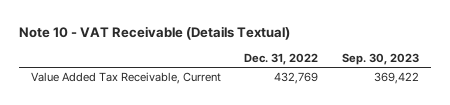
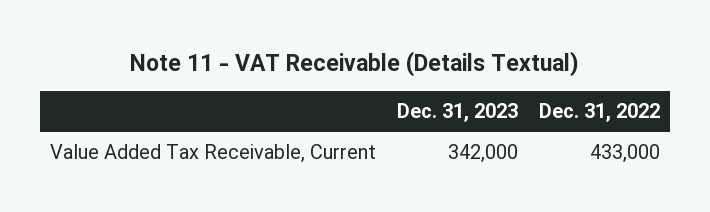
[19,26,291,41] Note 10 - VAT Receivable (Details Textual) -> [129,50,579,77] Note 11 - VAT Receivable (Details Textual)
[342,53,420,66] Sep. 30, 2023 -> none
none -> [396,103,518,123] Dec. 31, 2023
[274,72,319,85] 432,769 -> [589,144,660,164] 433,000

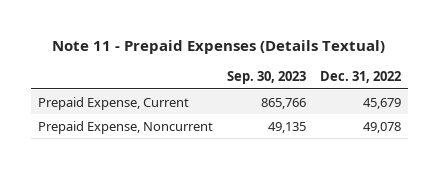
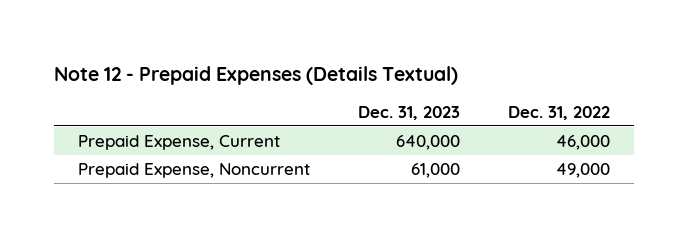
[52,40,386,55] Note 11 - Prepaid Expenses (Details Textual) -> [54,65,459,85] Note 12 - Prepaid Expenses (Details Textual)
[226,71,306,85] Sep. 30, 2023 -> none
none -> [357,106,460,121] Dec. 31, 2023
[362,97,401,109] 45,679 -> [555,135,610,151] 46,000
[362,121,401,133] 49,078 -> [555,163,610,179] 49,000

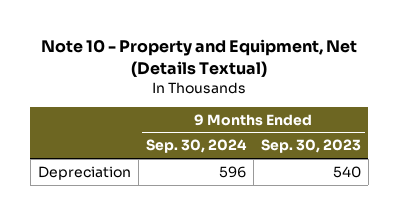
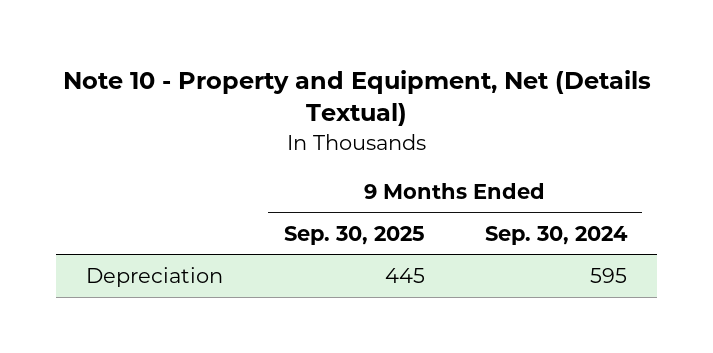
[260,139,361,154] Sep. 30, 2023 -> none
none -> [283,225,425,245] Sep. 30, 2025
[218,165,246,178] 596 -> [589,268,627,284] 595

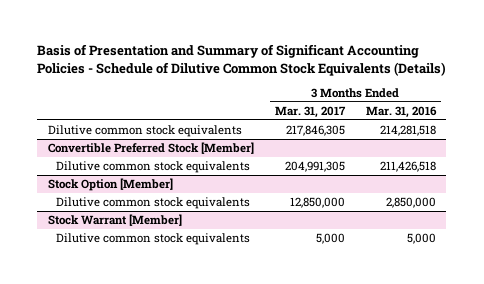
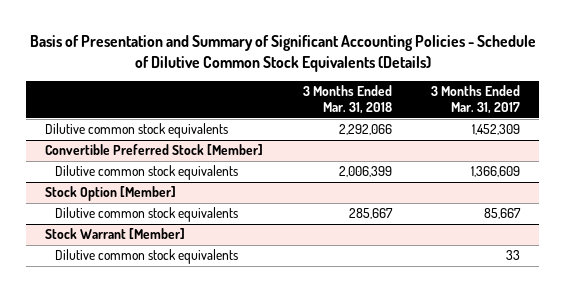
[365,105,437,118] Mar. 31, 2016 -> none
none -> [302,85,392,115] 3 Months Ended Mar. 31, 2018
[285,124,345,136] 217,846,305 -> [471,124,520,136] 1,452,309
[284,160,345,172] 204,991,305 -> [470,166,520,178] 1,366,609
[289,196,345,208] 12,850,000 -> [483,208,521,220] 85,667
[315,232,345,244] 5,000 -> [505,250,520,261] 33

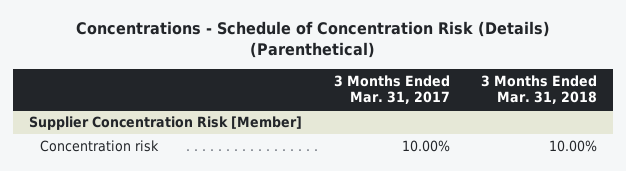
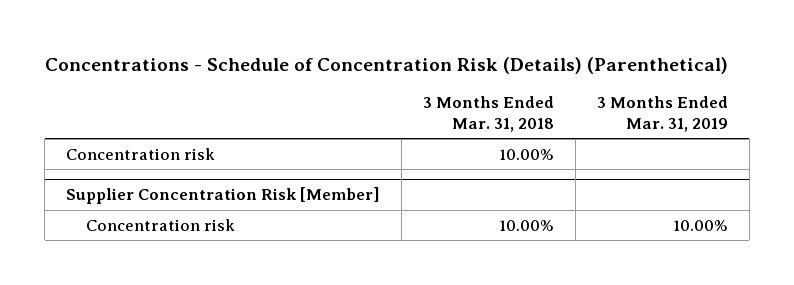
[333,74,450,105] 3 Months Ended Mar. 31, 2017 -> none
none -> [596,95,728,133] 3 Months Ended Mar. 31, 2019
none -> [66,147,216,160] Concentration risk

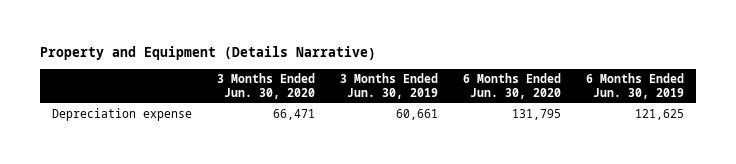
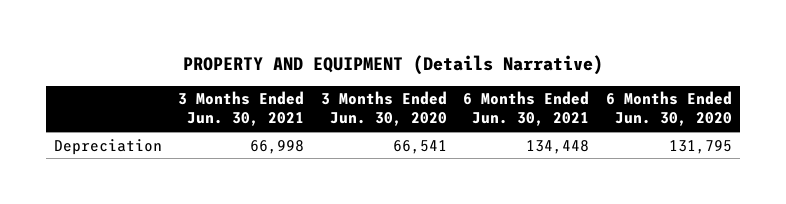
[39,46,376,61] Property and Equipment (Details Narrative) -> [182,55,603,76] PROPERTY AND EQUIPMENT (Details Narrative)
[339,72,438,99] 3 Months Ended Jun. 30, 2019 -> none
[585,72,684,99] 6 Months Ended Jun. 30, 2019 -> none
none -> [178,91,305,127] 3 Months Ended Jun. 30, 2021
none -> [463,91,590,127] 6 Months Ended Jun. 30, 2021
[52,108,193,122] Depreciation expense -> [54,138,163,155] Depreciation
[273,109,316,121] 66,471 -> [392,139,447,154] 66,541

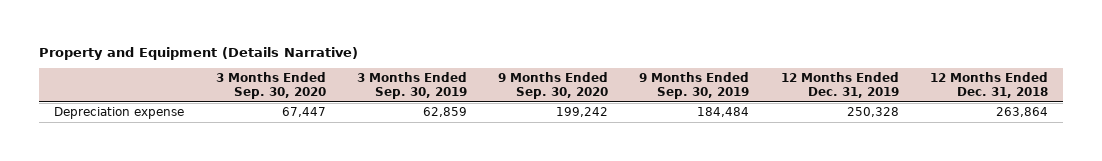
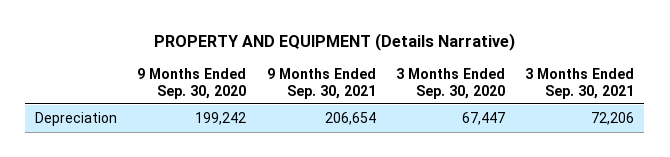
[38,46,358,60] Property and Equipment (Details Narrative) -> [153,32,515,51] PROPERTY AND EQUIPMENT (Details Narrative)
[356,71,467,100] 3 Months Ended Sep. 30, 2019 -> none
[639,71,750,100] 9 Months Ended Sep. 30, 2019 -> none
[780,71,899,99] 12 Months Ended Dec. 31, 2019 -> none
[929,71,1048,99] 12 Months Ended Dec. 31, 2018 -> none
none -> [266,68,376,99] 9 Months Ended Sep. 30, 2021
none -> [525,68,635,99] 3 Months Ended Sep. 30, 2021
[54,107,185,120] Depreciation expense -> [35,112,118,127] Depreciation

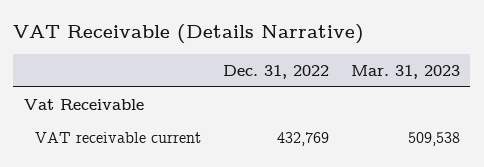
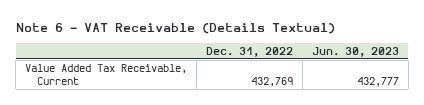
[13,24,365,45] VAT Receivable (Details Narrative) -> [15,23,335,35] Note 6 - VAT Receivable (Details Textual)
[350,65,460,80] Mar. 31, 2023 -> none
none -> [311,47,399,58] Jun. 30, 2023
[24,98,145,110] Vat Receivable -> none
[35,131,202,143] VAT receivable current -> [25,64,188,86] Value Added Tax Receivable, Current

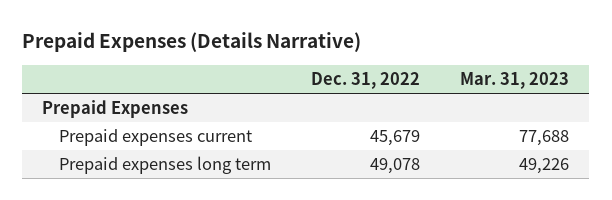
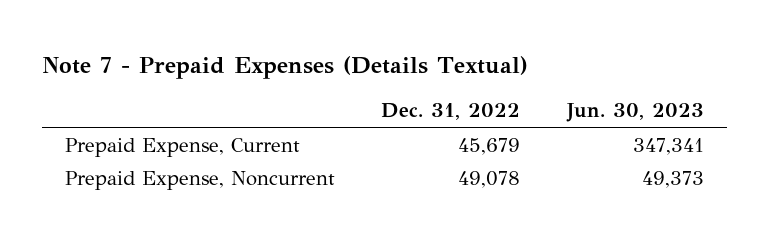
[22,32,362,53] Prepaid Expenses (Details Narrative) -> [41,56,528,80] Note 7 - Prepaid Expenses (Details Textual)
[460,71,570,89] Mar. 31, 2023 -> none
none -> [565,103,704,123] Jun. 30, 2023
[42,100,189,119] Prepaid Expenses -> none
[58,129,252,147] Prepaid expenses current -> [64,137,300,157] Prepaid Expense, Current
[58,156,271,175] Prepaid expenses long term -> [64,170,335,190] Prepaid Expense, Noncurrent

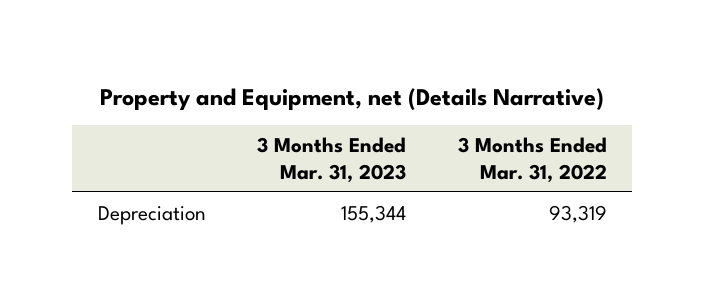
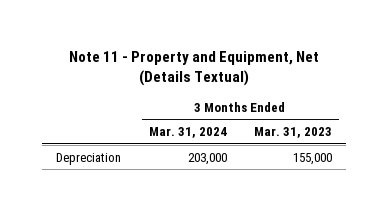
[100,87,605,110] Property and Equipment, net (Details Narrative) -> [69,51,320,87] Note 11 - Property and Equipment, Net (Details Textual)
[457,137,607,183] 3 Months Ended Mar. 31, 2022 -> none
none -> [148,127,227,139] Mar. 31, 2024
[341,204,407,223] 155,344 -> [293,152,333,165] 155,000

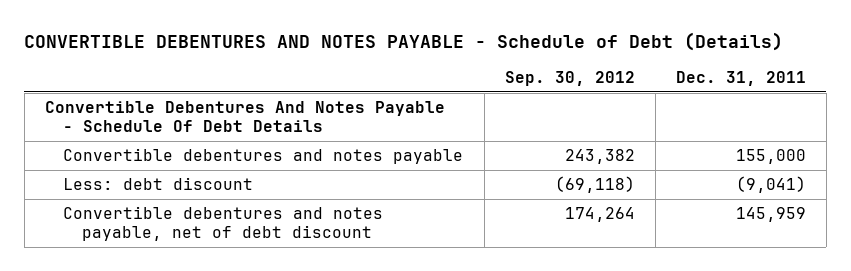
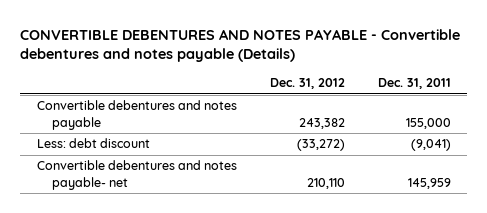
[24,31,784,51] CONVERTIBLE DEBENTURES AND NOTES PAYABLE - Schedule of Debt (Details) -> [20,28,461,63] CONVERTIBLE DEBENTURES AND NOTES PAYABLE - Convertible debentures and notes payable (Details)
[504,71,635,87] Sep. 30, 2012 -> none
none -> [269,78,345,90] Dec. 31, 2012
[44,100,445,132] Convertible Debentures And Notes Payable - Schedule Of Debt Details -> none
[63,205,384,241] Convertible debentures and notes payable, net of debt discount -> [36,160,237,190] Convertible debentures and notes payable- net

